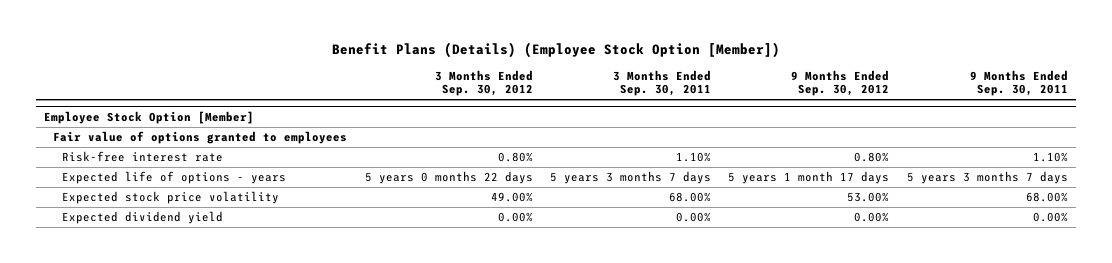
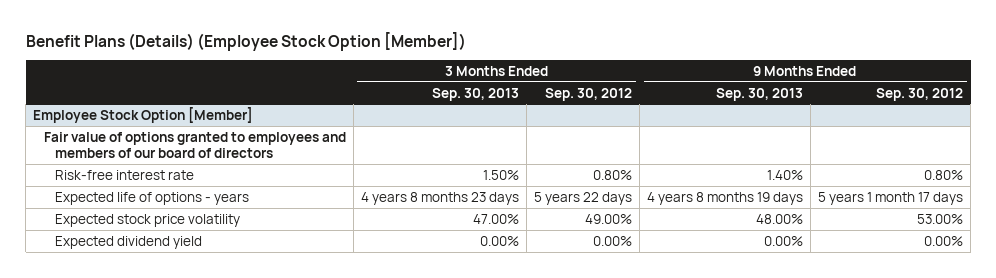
[612,69,711,97] 3 Months Ended Sep. 30, 2011 -> none
[969,69,1068,97] 9 Months Ended Sep. 30, 2011 -> none
none -> [432,87,520,101] Sep. 30, 2013
none -> [716,87,804,101] Sep. 30, 2013
[53,131,348,145] Fair value of options granted to employees -> [44,131,347,159] Fair value of options granted to employees and members of our board of directors
[364,171,533,185] 5 years 0 months 22 days -> [534,191,633,205] 5 years 22 days

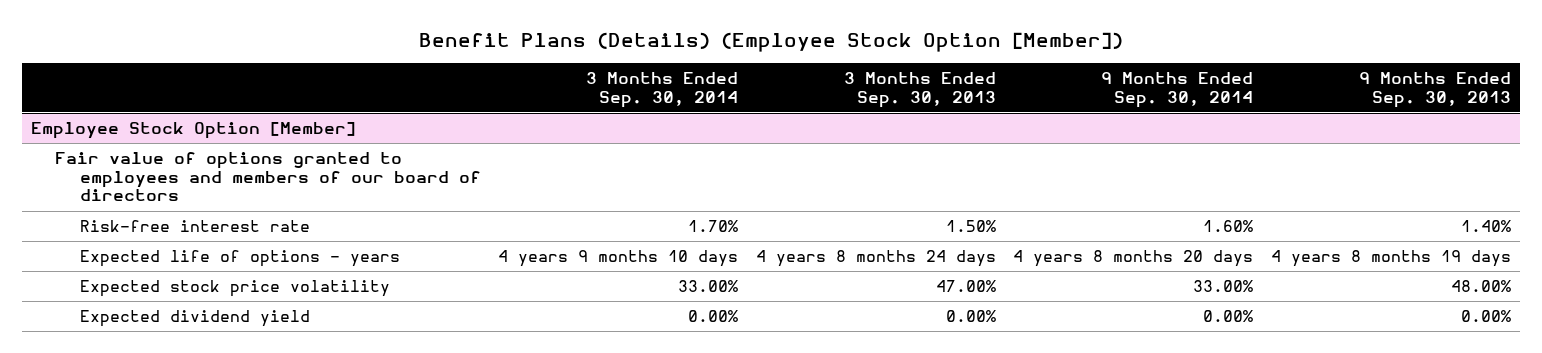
[545,87,633,101] Sep. 30, 2012 -> none
[876,87,964,101] Sep. 30, 2012 -> none
none -> [586,72,739,108] 3 Months Ended Sep. 30, 2014
none -> [1101,72,1254,108] 9 Months Ended Sep. 30, 2014
[361,191,520,205] 4 years 8 months 23 days -> [755,250,996,268] 4 years 8 months 24 days

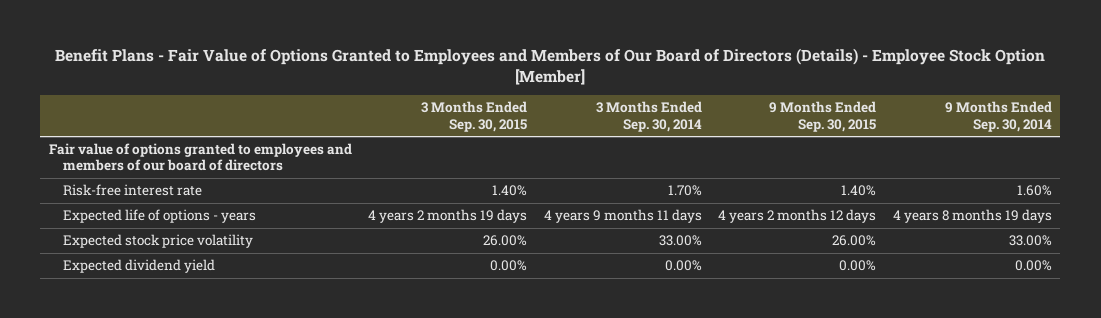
[418,31,1123,52] Benefit Plans (Details) (Employee Stock Option [Member]) -> [55,48,1046,85] Benefit Plans - Fair Value of Options Granted to Employees and Members of Our Board of Directors (Details) - Employee Stock Option [Member]
[843,72,996,108] 3 Months Ended Sep. 30, 2013 -> none
[1358,72,1511,108] 9 Months Ended Sep. 30, 2013 -> none
none -> [421,101,528,132] 3 Months Ended Sep. 30, 2015
none -> [769,101,877,132] 9 Months Ended Sep. 30, 2015
[30,122,356,140] Employee Stock Option [Member] -> none
[498,250,739,268] 4 years 9 months 10 days -> [543,209,702,224] 4 years 9 months 11 days
[1013,250,1254,268] 4 years 8 months 20 days -> [893,209,1053,224] 4 years 8 months 19 days

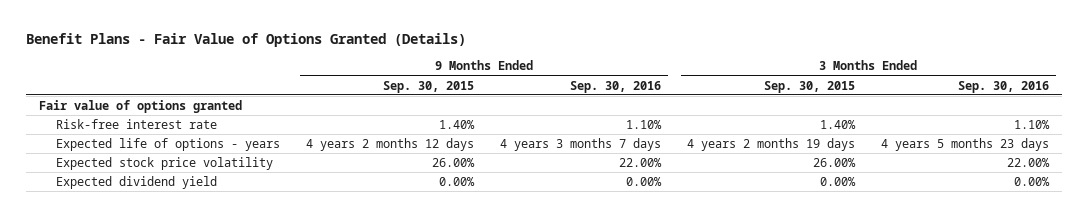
[55,48,1046,85] Benefit Plans - Fair Value of Options Granted to Employees and Members of Our Board of Directors (Details) - Employee Stock Option [Member] -> [25,33,466,48] Benefit Plans - Fair Value of Options Granted (Details)
[595,101,702,132] 3 Months Ended Sep. 30, 2014 -> none
[945,101,1053,132] 9 Months Ended Sep. 30, 2014 -> none
none -> [570,80,662,93] Sep. 30, 2016
none -> [958,80,1050,93] Sep. 30, 2016
[48,143,352,172] Fair value of options granted to employees and members of our board of directors -> [38,99,242,113] Fair value of options granted

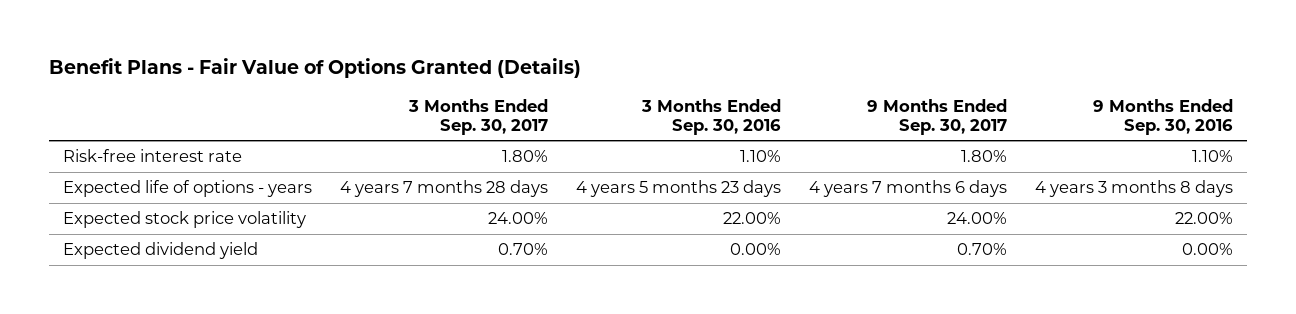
[383,80,475,93] Sep. 30, 2015 -> none
[764,80,856,93] Sep. 30, 2015 -> none
none -> [407,98,548,135] 3 Months Ended Sep. 30, 2017
none -> [867,98,1008,135] 9 Months Ended Sep. 30, 2017
[38,99,242,113] Fair value of options granted -> none
[500,137,662,151] 4 years 3 months 7 days -> [1035,180,1234,198] 4 years 3 months 8 days

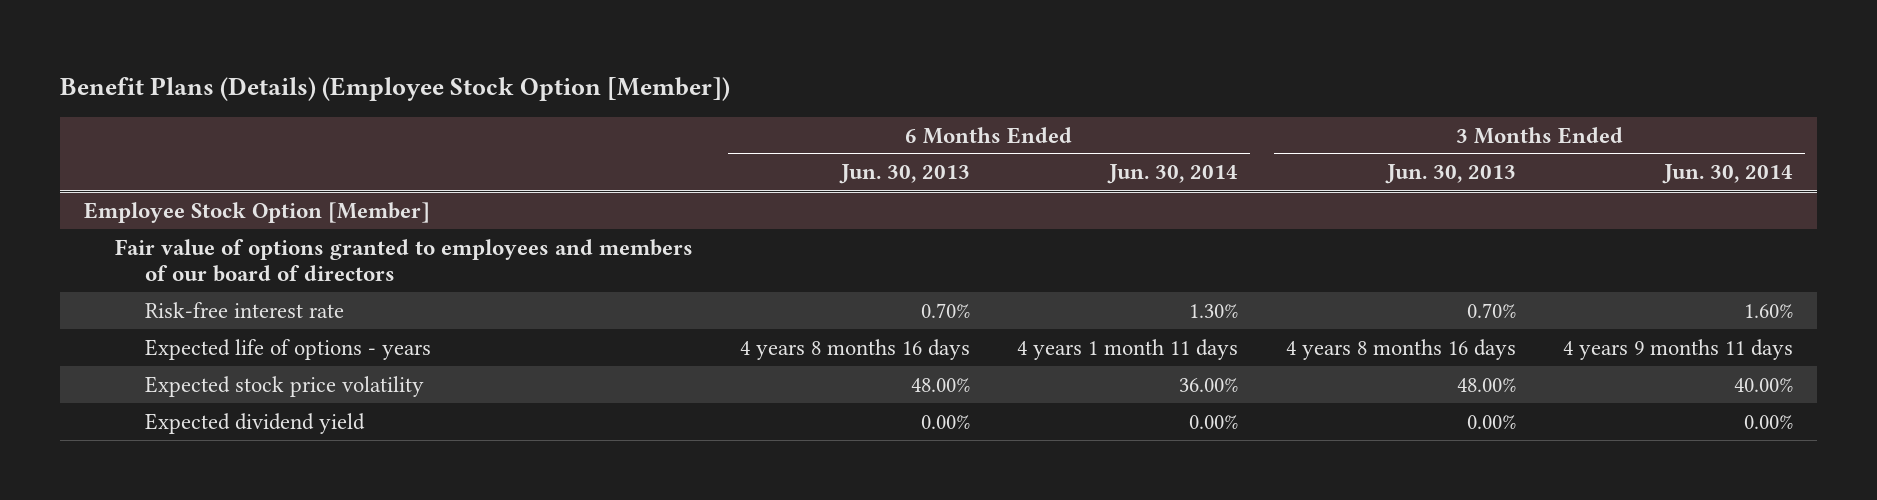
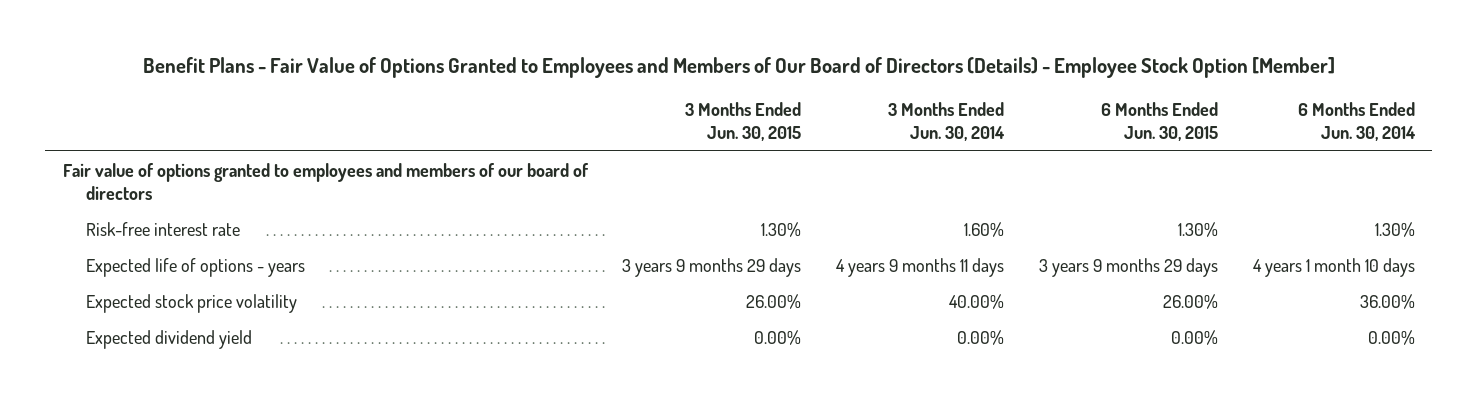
[59,76,730,101] Benefit Plans (Details) (Employee Stock Option [Member]) -> [142,57,1335,79] Benefit Plans - Fair Value of Options Granted to Employees and Members of Our Board of Directors (Details) - Employee Stock Option [Member]
[838,164,970,185] Jun. 30, 2013 -> none
[1384,164,1516,185] Jun. 30, 2013 -> none
none -> [685,101,802,141] 3 Months Ended Jun. 30, 2015
none -> [1100,101,1218,141] 6 Months Ended Jun. 30, 2015
[83,201,430,223] Employee Stock Option [Member] -> none
[1017,338,1239,360] 4 years 1 month 11 days -> [1252,257,1415,277] 4 years 1 month 10 days

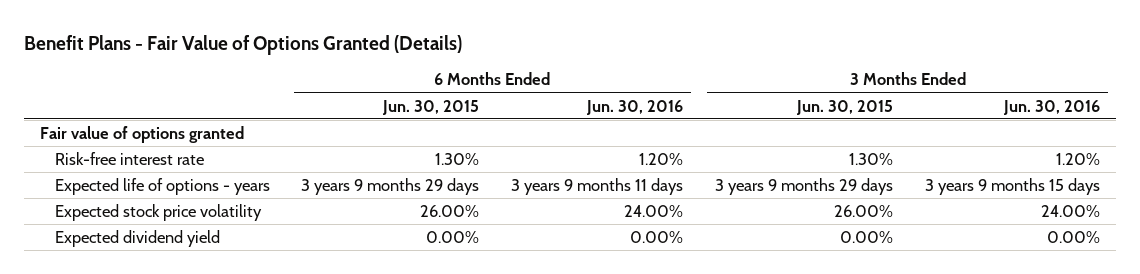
[142,57,1335,79] Benefit Plans - Fair Value of Options Granted to Employees and Members of Our Board of Directors (Details) - Employee Stock Option [Member] -> [23,34,462,55] Benefit Plans - Fair Value of Options Granted (Details)
[888,101,1006,141] 3 Months Ended Jun. 30, 2014 -> none
[1297,101,1416,141] 6 Months Ended Jun. 30, 2014 -> none
none -> [586,99,684,115] Jun. 30, 2016
none -> [1003,99,1101,115] Jun. 30, 2016
[62,162,589,200] Fair value of options granted to employees and members of our board of directors -> [39,126,244,144] Fair value of options granted

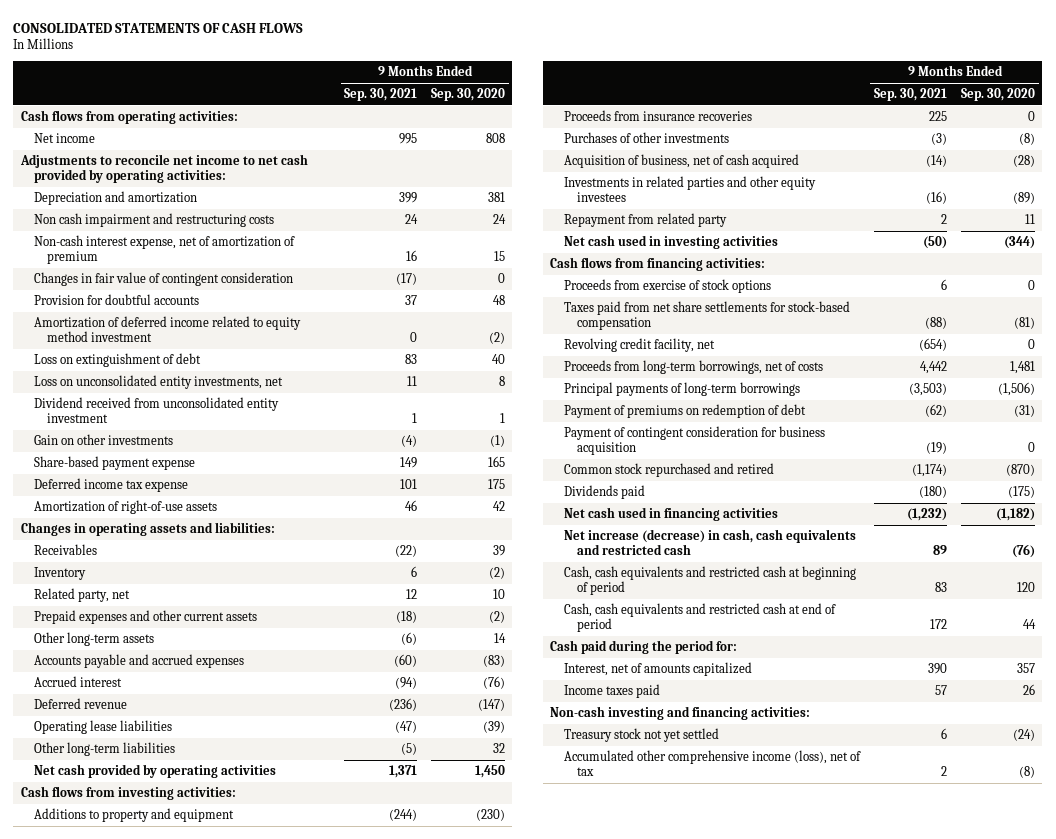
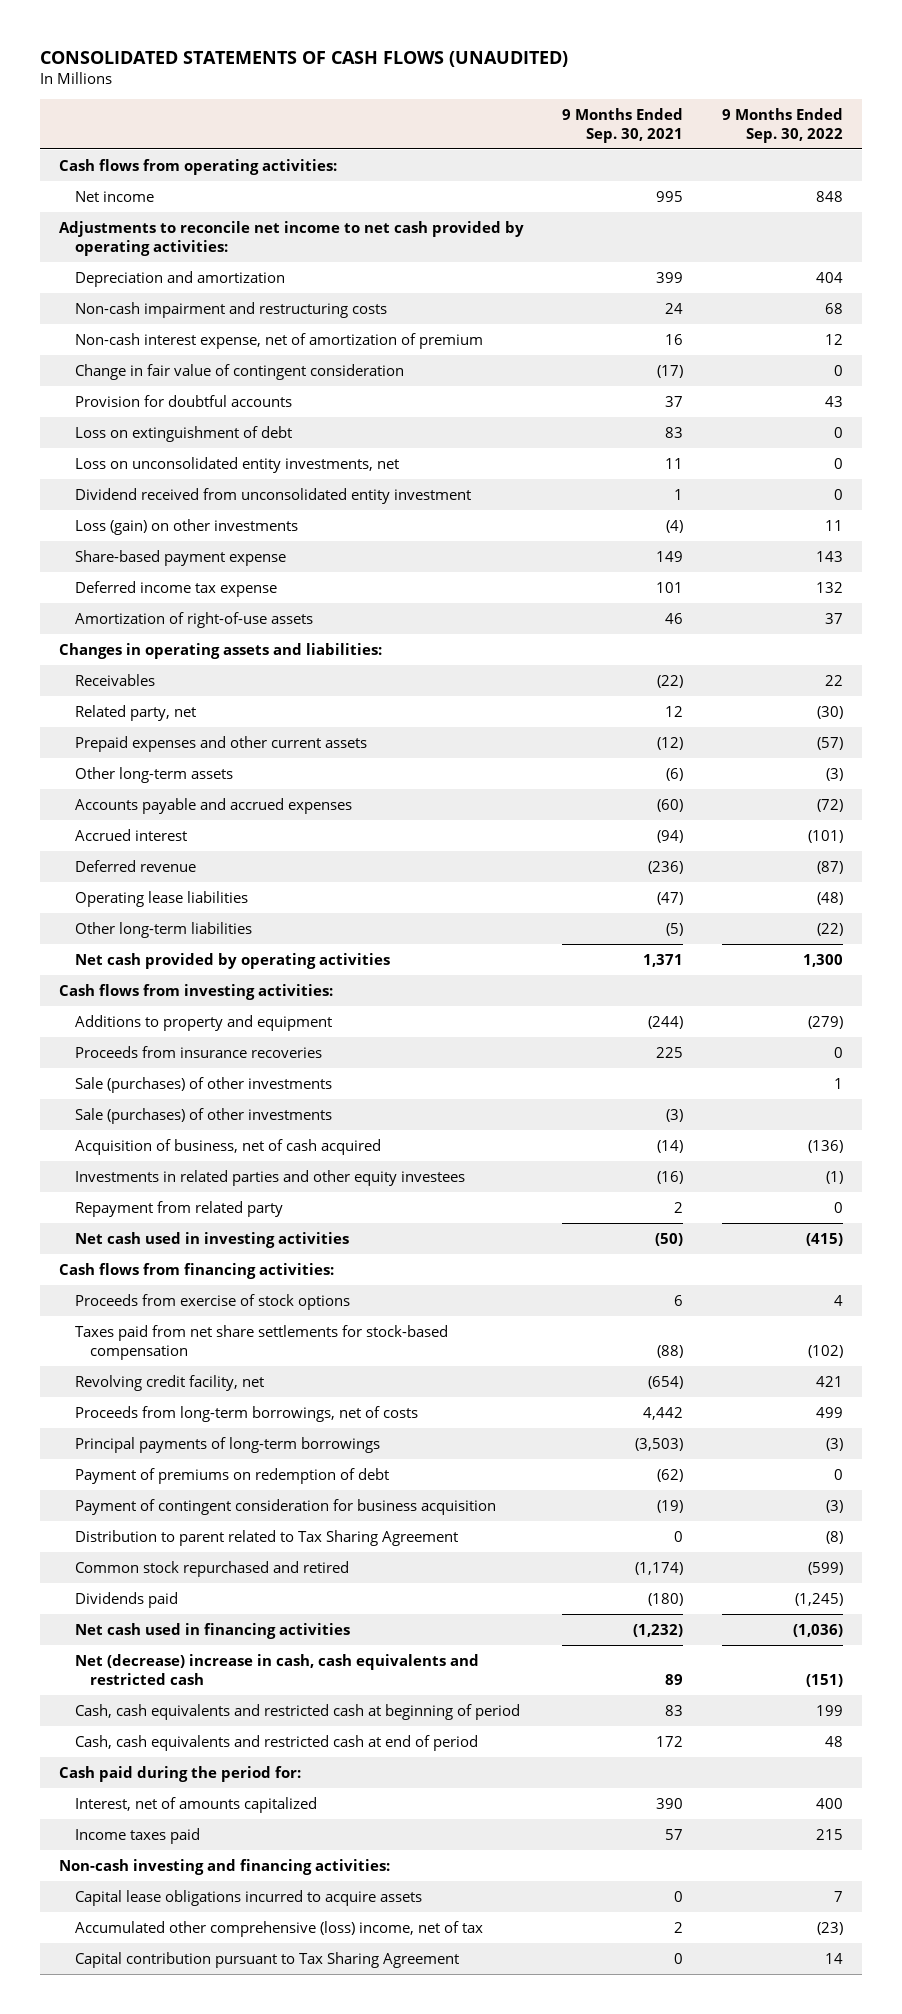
[13,22,304,33] CONSOLIDATED STATEMENTS OF CASH FLOWS -> [40,50,569,67] CONSOLIDATED STATEMENTS OF CASH FLOWS (UNAUDITED)
[431,88,506,102] Sep. 30, 2020 -> none
none -> [721,107,843,143] 9 Months Ended Sep. 30, 2022
[33,213,274,228] Non cash impairment and restructuring costs -> [74,301,387,318] Non-cash impairment and restructuring costs
[33,272,293,287] Changes in fair value of contingent consideration -> [74,363,404,380] Change in fair value of contingent consideration
[33,316,301,343] Amortization of deferred income related to equity method investment -> none
[33,434,173,446] Gain on other investments -> [74,518,298,535] Loss (gain) on other investments
[33,567,86,581] Inventory -> none
[396,611,418,624] (18) -> [657,736,684,750] (12)
none -> [74,1076,332,1093] Sale (purchases) of other investments
[563,132,729,144] Purchases of other investments -> [74,1107,332,1124] Sale (purchases) of other investments
none -> [74,1529,458,1546] Distribution to parent related to Tax Sharing Agreement
[563,529,856,556] Net increase (decrease) in cash, cash equivalents and restricted cash -> [74,1653,479,1685] Net (decrease) increase in cash, cash equivalents and restricted cash
[563,728,719,743] Treasury stock not yet settled -> none
none -> [74,1889,422,1906] Capital lease obligations incurred to acquire assets
[563,750,861,777] Accumulated other comprehensive income (loss), net of tax -> [74,1920,483,1937] Accumulated other comprehensive (loss) income, net of tax
none -> [74,1951,459,1968] Capital contribution pursuant to Tax Sharing Agreement

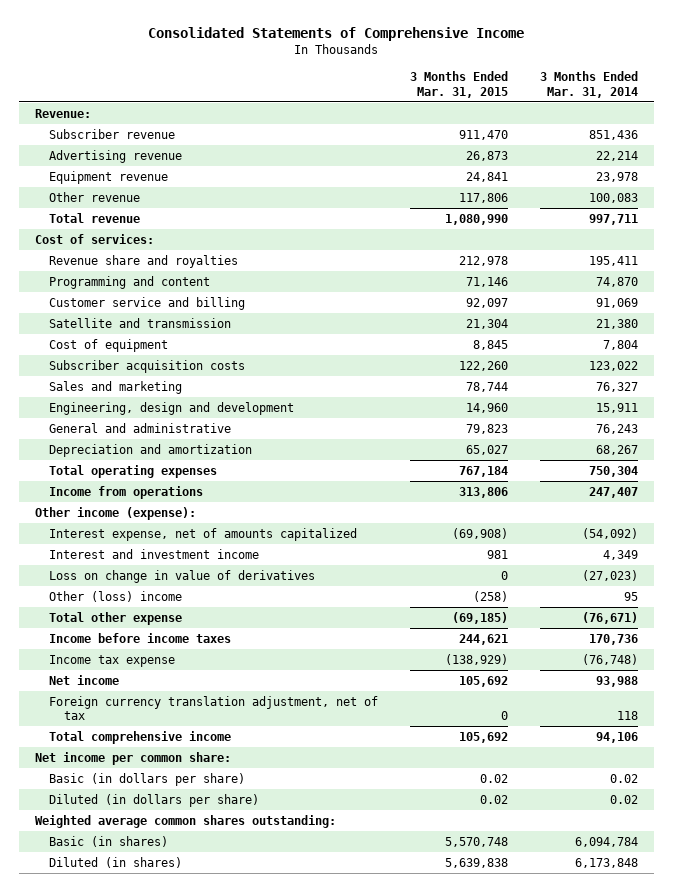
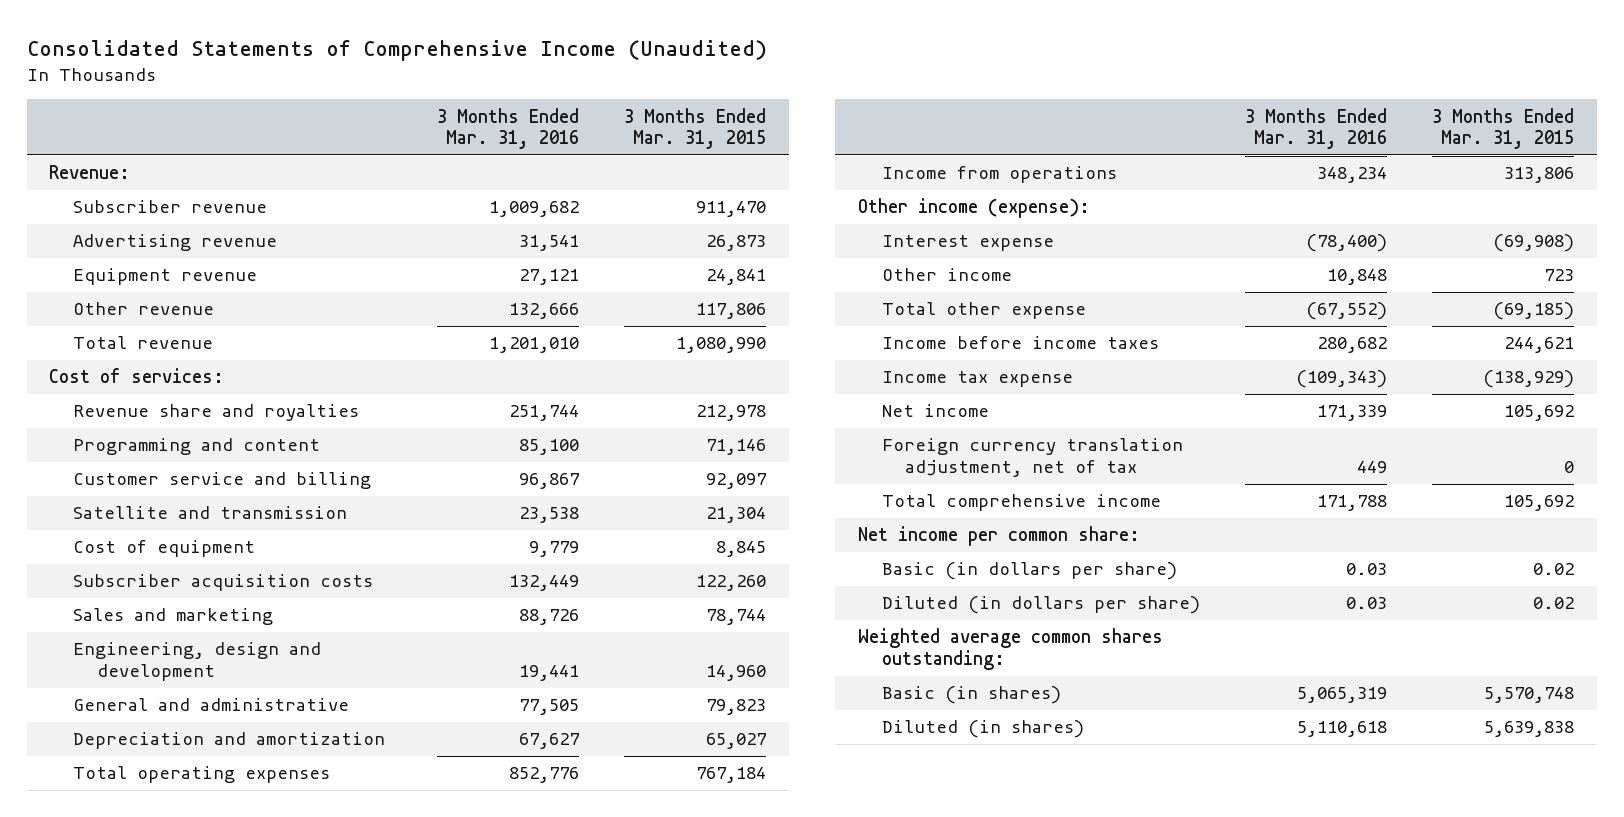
[148,26,525,41] Consolidated Statements of Comprehensive Income -> [26,39,767,61] Consolidated Statements of Comprehensive Income (Unaudited)
[539,71,638,98] 3 Months Ended Mar. 31, 2014 -> none
none -> [436,107,579,150] 3 Months Ended Mar. 31, 2016
[49,548,260,559] Interest and investment income -> none
[49,569,316,583] Loss on change in value of derivatives -> none
[49,527,358,541] Interest expense, net of amounts capitalized -> [881,235,1054,252] Interest expense
[49,590,183,602] Other (loss) income -> [881,268,1012,282] Other income
[473,590,509,602] (258) -> [1544,269,1575,282] 723

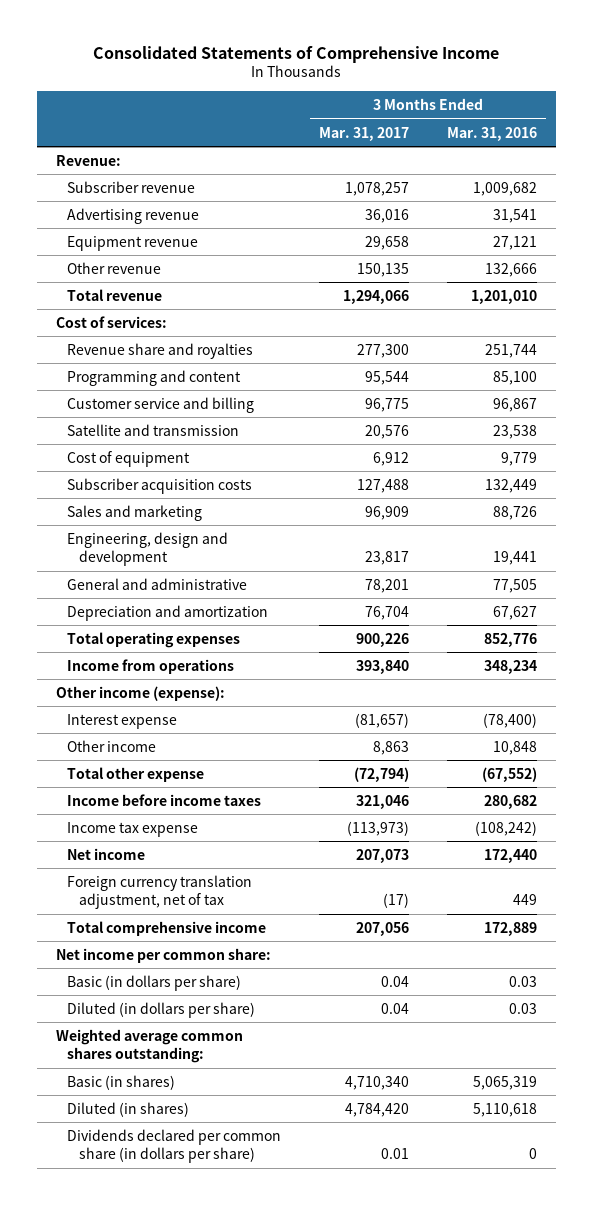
[26,39,767,61] Consolidated Statements of Comprehensive Income (Unaudited) -> [93,45,500,63] Consolidated Statements of Comprehensive Income
[623,107,766,150] 3 Months Ended Mar. 31, 2015 -> none
none -> [319,126,410,141] Mar. 31, 2017
[1295,370,1387,389] (109,343) -> [474,820,537,836] (108,242)
[1316,405,1387,422] 171,339 -> [483,848,537,863] 172,440
[1316,495,1387,512] 171,788 -> [483,921,537,936] 172,889
none -> [67,1128,282,1163] Dividends declared per common share (in dollars per share)

